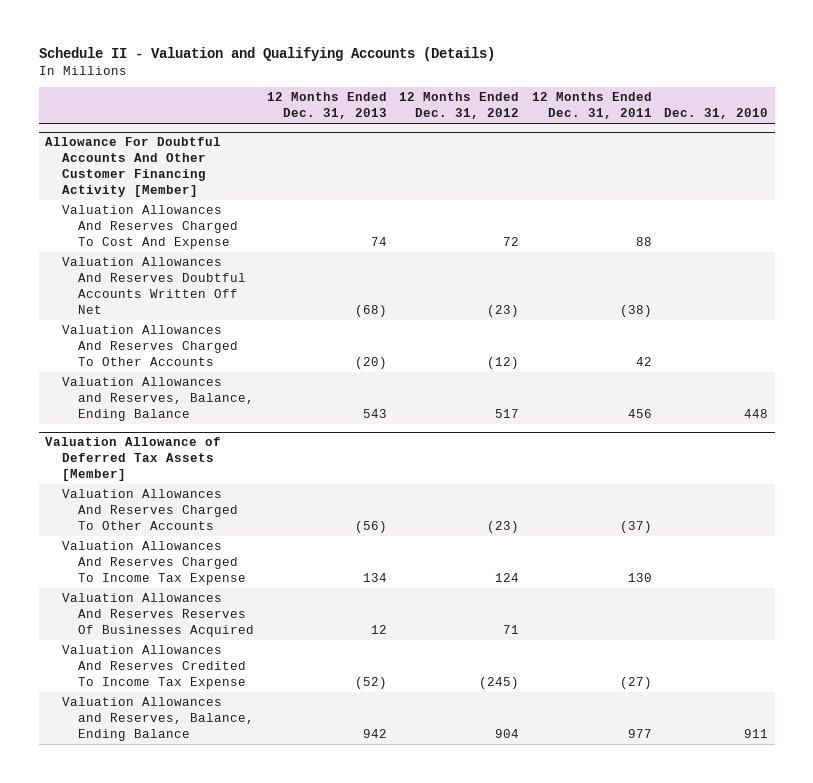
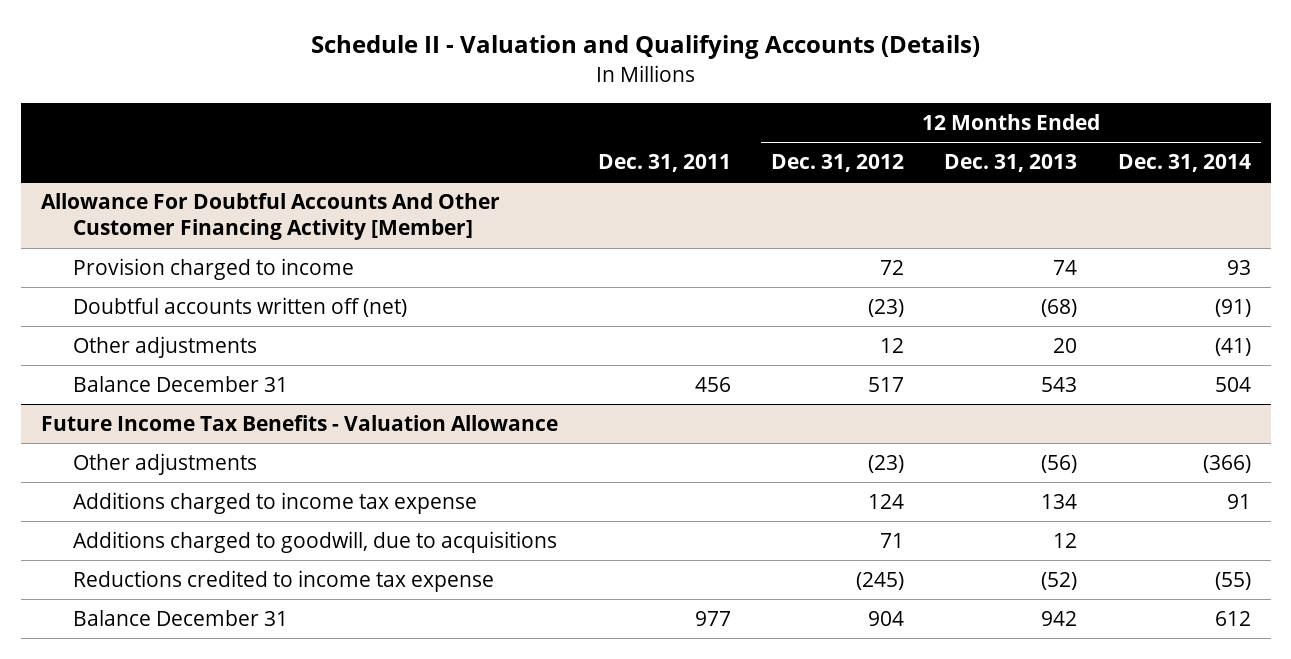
[531,92,652,120] 12 Months Ended Dec. 31, 2011 -> none
[664,108,769,120] Dec. 31, 2010 -> none
none -> [597,154,731,173] Dec. 31, 2011
none -> [1117,154,1251,173] Dec. 31, 2014
[61,325,239,367] Valuation Allowances And Reserves Charged To Other Accounts -> none
[45,437,222,482] Valuation Allowance of Deferred Tax Assets [Member] -> none
[61,205,239,250] Valuation Allowances And Reserves Charged To Cost And Expense -> [72,258,354,281] Provision charged to income
[61,257,247,315] Valuation Allowances And Reserves Doubtful Accounts Written Off Net -> [72,297,407,318] Doubtful accounts written off (net)
none -> [72,336,257,359] Other adjustments
[61,377,255,422] Valuation Allowances and Reserves, Balance, Ending Balance -> [72,376,288,393] Balance December 31
none -> [40,415,558,432] Future Income Tax Benefits - Valuation Allowance
[61,489,239,531] Valuation Allowances And Reserves Charged To Other Accounts -> [72,453,257,476] Other adjustments
[61,541,247,586] Valuation Allowances And Reserves Charged To Income Tax Expense -> [72,492,477,515] Additions charged to income tax expense
[61,593,255,638] Valuation Allowances And Reserves Reserves Of Businesses Acquired -> [72,531,557,554] Additions charged to goodwill, due to acquisitions
[61,645,247,690] Valuation Allowances And Reserves Credited To Income Tax Expense -> [72,570,494,593] Reductions credited to income tax expense
[61,697,255,742] Valuation Allowances and Reserves, Balance, Ending Balance -> [72,610,288,627] Balance December 31

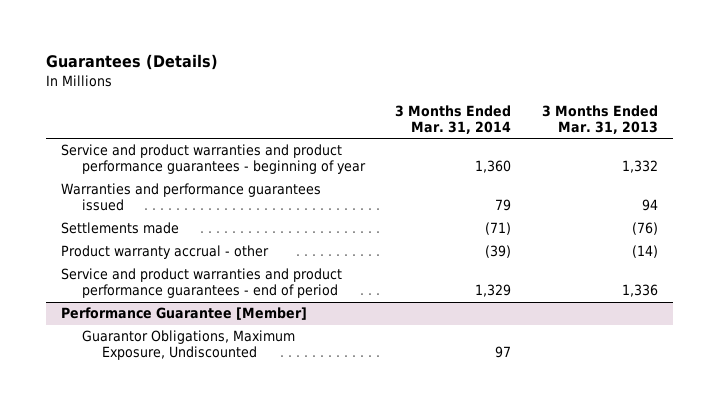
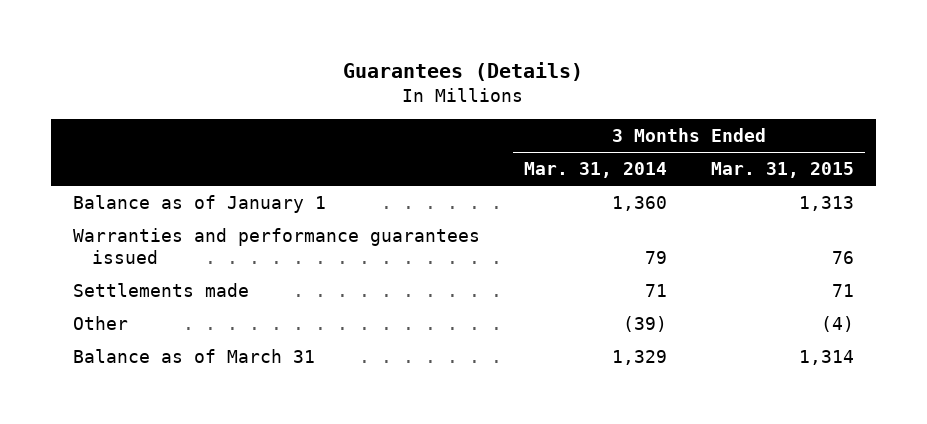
[542,104,659,134] 3 Months Ended Mar. 31, 2013 -> none
none -> [710,162,854,179] Mar. 31, 2015
[61,144,366,175] Service and product warranties and product performance guarantees - beginning of year -> [72,194,326,213] Balance as of January 1
[61,307,308,321] Performance Guarantee [Member] -> none
[81,330,295,361] Guarantor Obligations, Maximum Exposure, Undiscounted -> none
[485,222,512,236] (71) -> [644,283,667,297] 71
[61,245,270,260] Product warranty accrual - other -> [72,315,128,330] Other
[61,268,343,299] Service and product warranties and product performance guarantees - end of period -> [72,348,315,363] Balance as of March 31

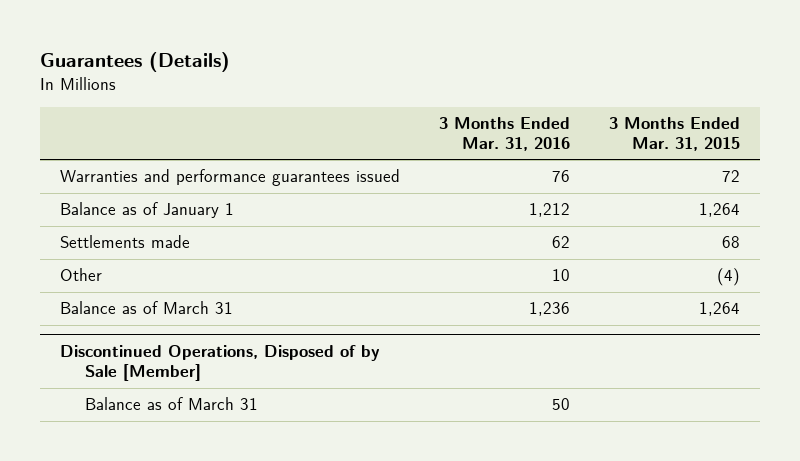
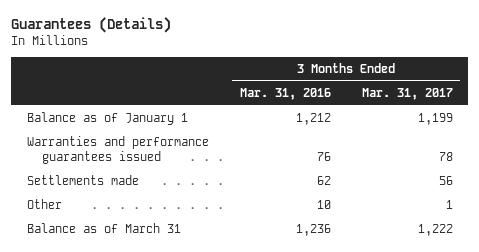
[608,117,740,151] 3 Months Ended Mar. 31, 2015 -> none
none -> [361,87,453,100] Mar. 31, 2017
[59,169,400,187] Warranties and performance guarantees issued -> [26,136,209,165] Warranties and performance guarantees issued
[59,345,380,382] Discontinued Operations, Disposed of by Sale [Member] -> none
[85,397,259,411] Balance as of March 31 -> none

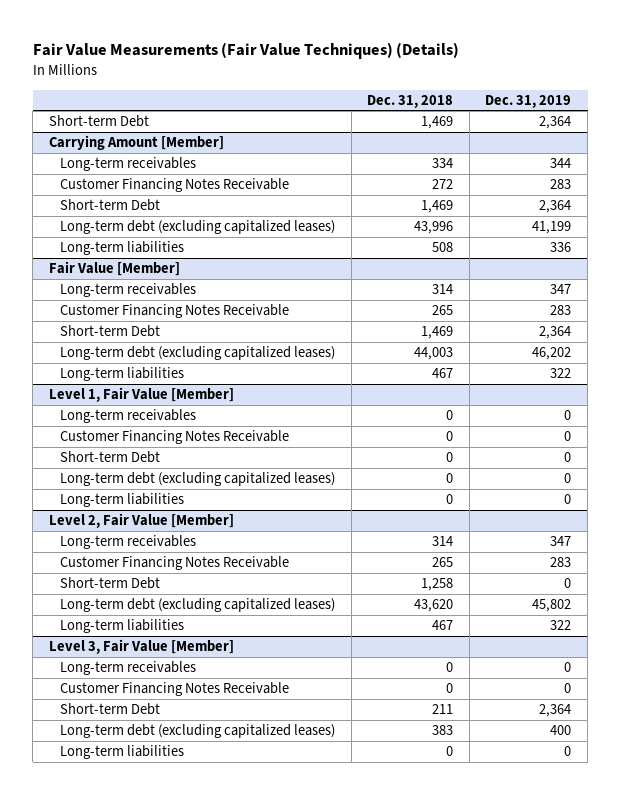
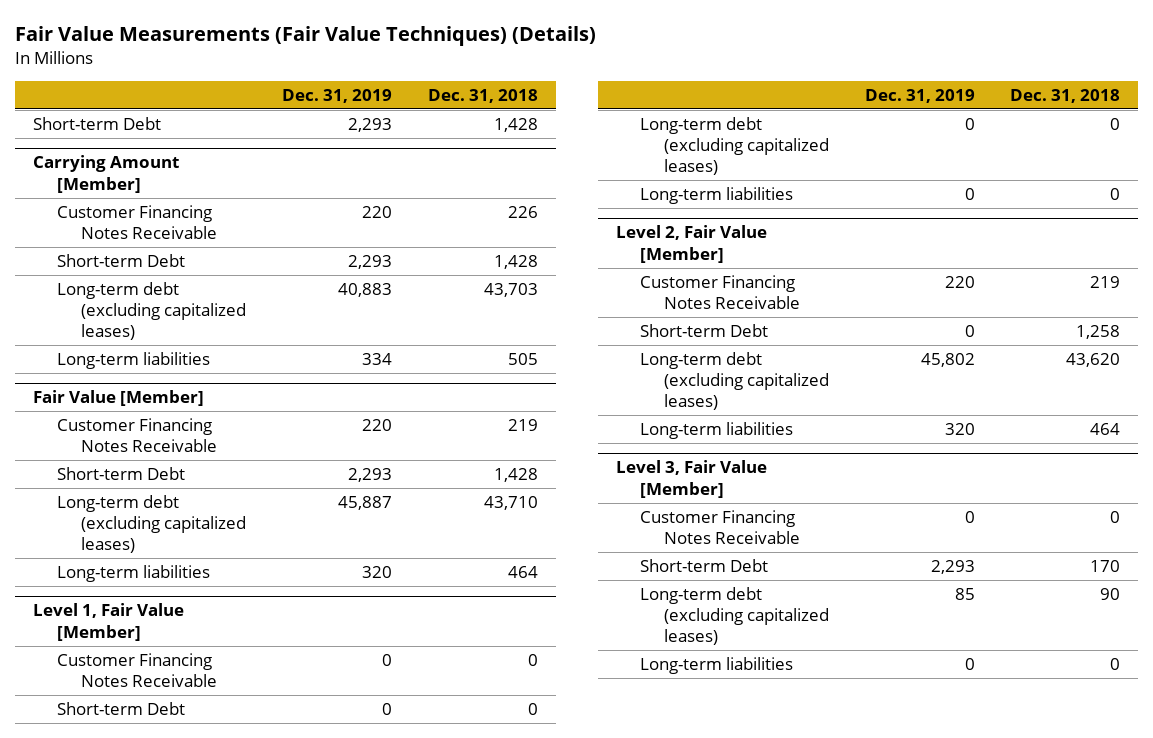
[421,116,454,130] 1,469 -> [493,117,538,132] 1,428
[539,116,572,130] 2,364 -> [347,117,392,132] 2,293
[60,157,197,172] Long-term receivables -> none
[432,179,454,190] 272 -> [507,205,538,218] 226
[550,179,572,190] 283 -> [361,205,392,218] 220
[421,200,454,214] 1,469 -> [493,254,538,269] 1,428
[539,200,572,214] 2,364 -> [347,254,392,269] 2,293
[414,221,454,235] 43,996 -> [483,282,538,297] 43,703
[532,221,572,235] 41,199 -> [337,282,392,297] 40,883
[432,242,454,253] 508 -> [507,352,538,365] 505
[550,242,572,253] 336 -> [361,352,392,365] 334
[60,283,197,298] Long-term receivables -> none
[432,305,454,316] 265 -> [507,418,538,431] 219
[550,305,572,316] 283 -> [361,418,392,431] 220
[421,326,454,340] 1,469 -> [493,467,538,482] 1,428
[539,326,572,340] 2,364 -> [347,467,392,482] 2,293
[414,347,454,361] 44,003 -> [483,495,538,510] 43,710
[532,347,572,361] 46,202 -> [337,495,392,510] 45,887
[432,368,454,379] 467 -> [507,565,538,578] 464
[550,368,572,379] 322 -> [361,565,392,578] 320
[60,409,197,424] Long-term receivables -> none
[60,535,197,550] Long-term receivables -> none
[432,557,454,568] 265 -> [1090,275,1121,288] 219
[550,557,572,568] 283 -> [944,275,975,288] 220
[432,620,454,631] 467 -> [1090,422,1121,435] 464
[550,620,572,631] 322 -> [944,422,975,435] 320
[60,661,197,676] Long-term receivables -> none
[432,704,454,715] 211 -> [1090,559,1121,572] 170
[539,704,572,718] 2,364 -> [930,559,975,574] 2,293
[432,725,454,736] 383 -> [1100,587,1121,600] 90
[550,725,572,736] 400 -> [954,587,975,600] 85

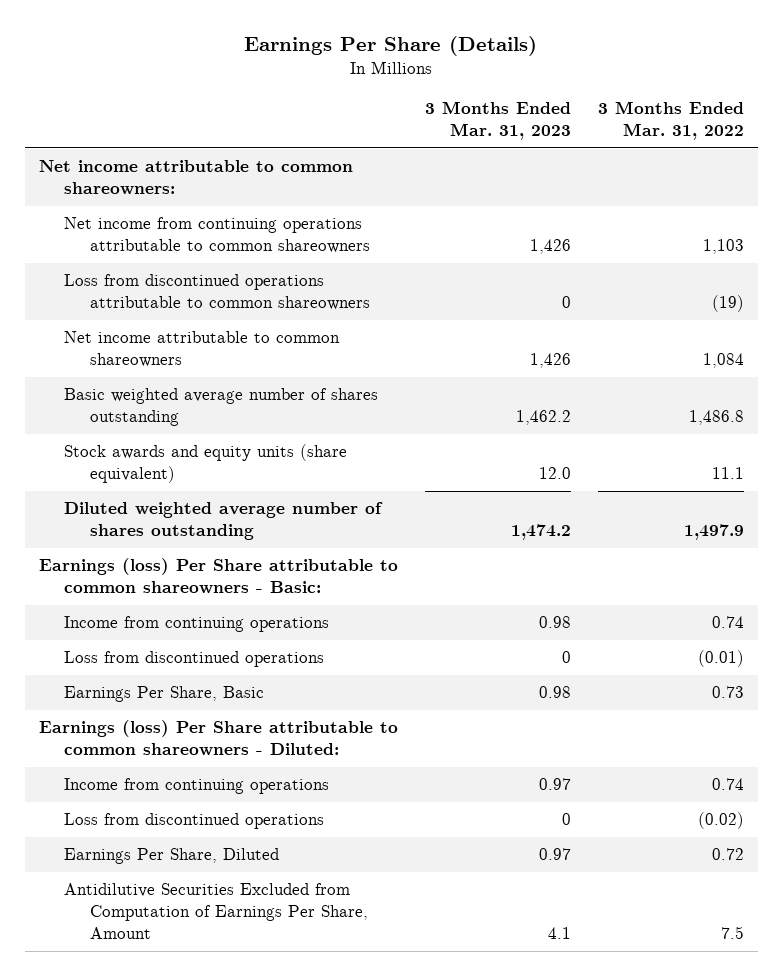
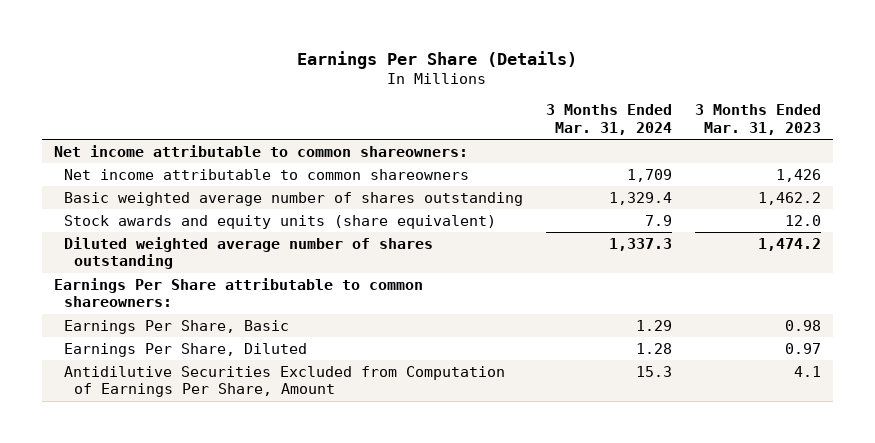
[598,101,745,141] 3 Months Ended Mar. 31, 2022 -> none
none -> [546,104,673,136] 3 Months Ended Mar. 31, 2024
[64,217,370,254] Net income from continuing operations attributable to common shareowners -> none
[64,274,370,311] Loss from discontinued operations attributable to common shareowners -> none
[64,616,330,633] Income from continuing operations -> none
[64,651,325,668] Loss from discontinued operations -> none
[38,558,398,595] Earnings (loss) Per Share attributable to common shareowners - Basic: -> [53,277,423,308] Earnings Per Share attributable to common shareowners:
[38,720,398,757] Earnings (loss) Per Share attributable to common shareowners - Diluted: -> none
[64,778,330,795] Income from continuing operations -> none
[64,813,325,830] Loss from discontinued operations -> none

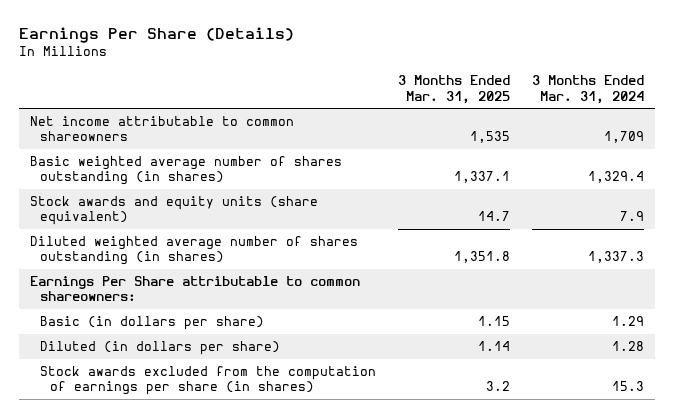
[695,104,822,136] 3 Months Ended Mar. 31, 2023 -> none
none -> [397,75,510,104] 3 Months Ended Mar. 31, 2025
[53,144,468,157] Net income attributable to common shareowners: -> none
[63,191,523,206] Basic weighted average number of shares outstanding -> [30,156,343,186] Basic weighted average number of shares outstanding (in shares)
[63,236,433,270] Diluted weighted average number of shares outstanding -> [30,236,359,266] Diluted weighted average number of shares outstanding (in shares)
[63,319,289,334] Earnings Per Share, Basic -> [40,316,265,331] Basic (in dollars per share)
[63,342,307,357] Earnings Per Share, Diluted -> [40,341,281,356] Diluted (in dollars per share)
[63,365,505,398] Antidilutive Securities Excluded from Computation of Earnings Per Share, Amount -> [40,366,377,396] Stock awards excluded from the computation of earnings per share (in shares)

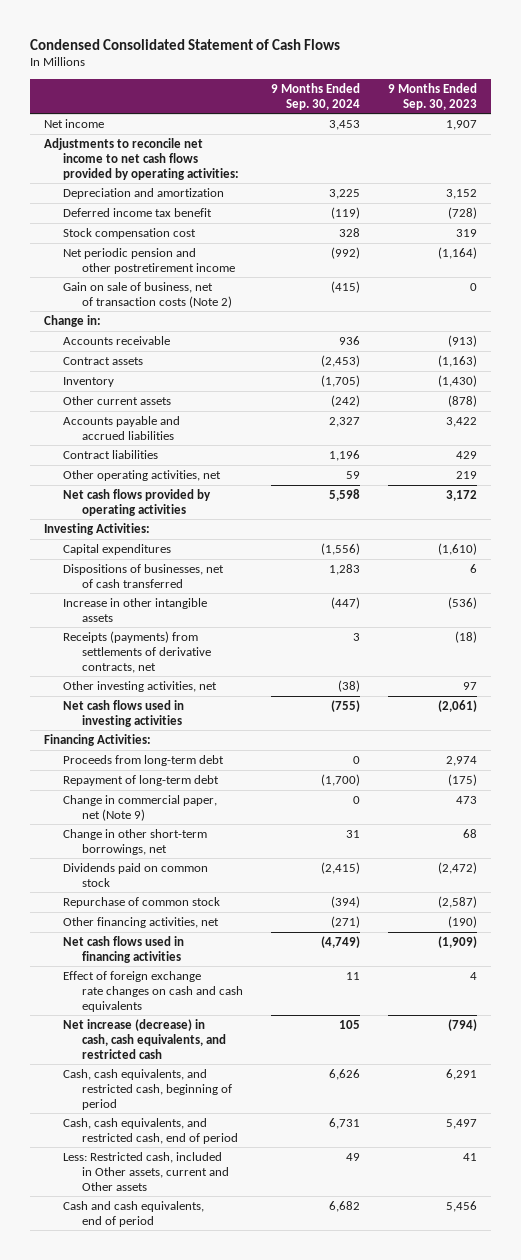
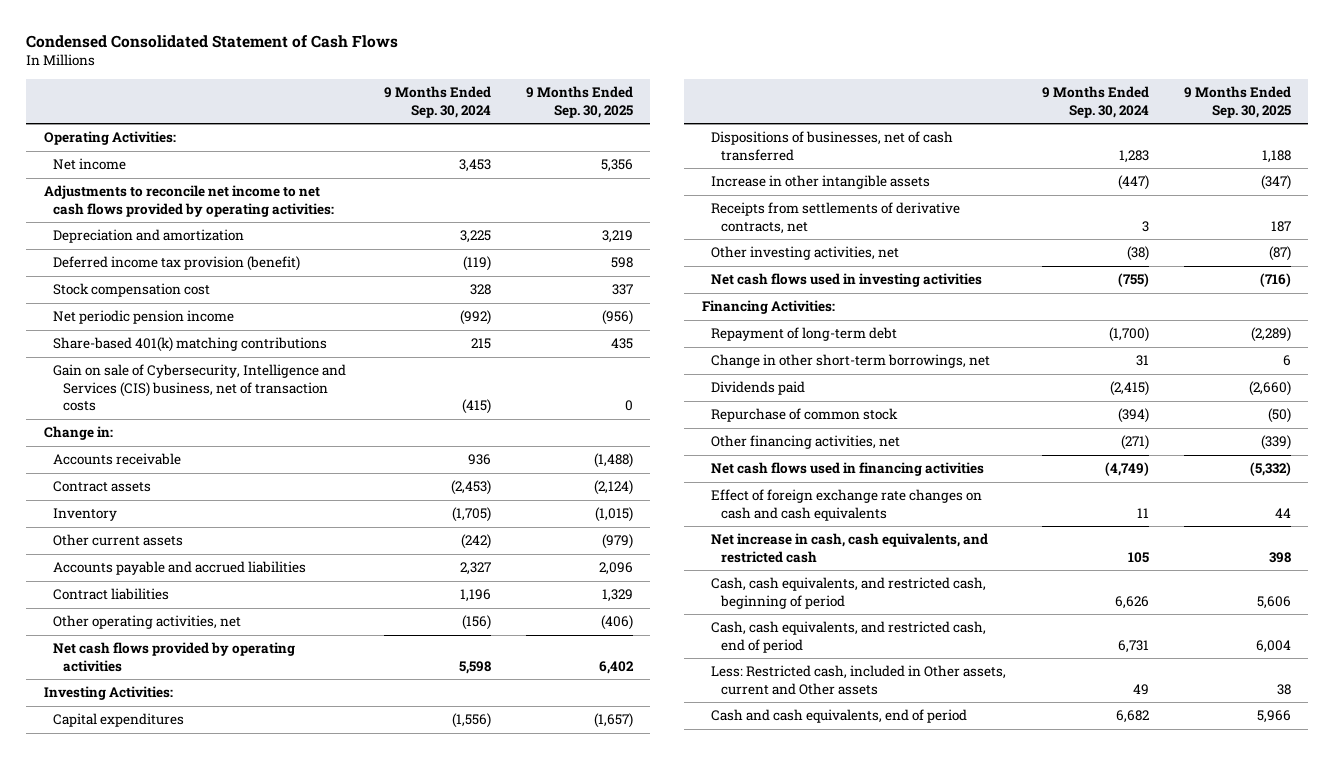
[387,82,477,110] 9 Months Ended Sep. 30, 2023 -> none
none -> [525,86,633,118] 9 Months Ended Sep. 30, 2025
none -> [43,131,176,146] Operating Activities:
[62,207,212,217] Deferred income tax benefit -> [53,256,301,272] Deferred income tax provision (benefit)
[62,247,235,274] Net periodic pension and other postretirement income -> [53,310,235,325] Net periodic pension income
none -> [53,337,328,353] Share-based 401(k) matching contributions
[62,281,232,308] Gain on sale of business, net of transaction costs (Note 2) -> [53,364,347,411] Gain on sale of Cybersecurity, Intelligence and Services (CIS) business, net of transaction costs
[345,470,360,479] 59 -> [461,615,491,631] (156)
[62,630,211,673] Receipts (payments) from settlements of derivative contracts, net -> [711,202,961,234] Receipts from settlements of derivative contracts, net
[62,754,224,766] Proceeds from long-term debt -> none
[62,794,217,821] Change in commercial paper, net (Note 9) -> none
[62,862,208,887] Dividends paid on common stock -> [711,381,806,396] Dividends paid
[62,1018,226,1059] Net increase (decrease) in cash, cash equivalents, and restricted cash -> [711,533,989,563] Net increase in cash, cash equivalents, and restricted cash

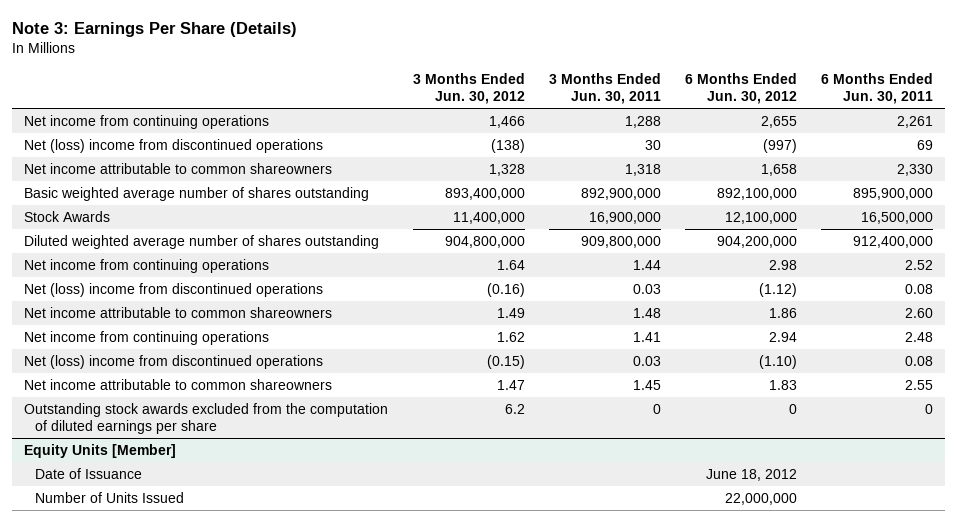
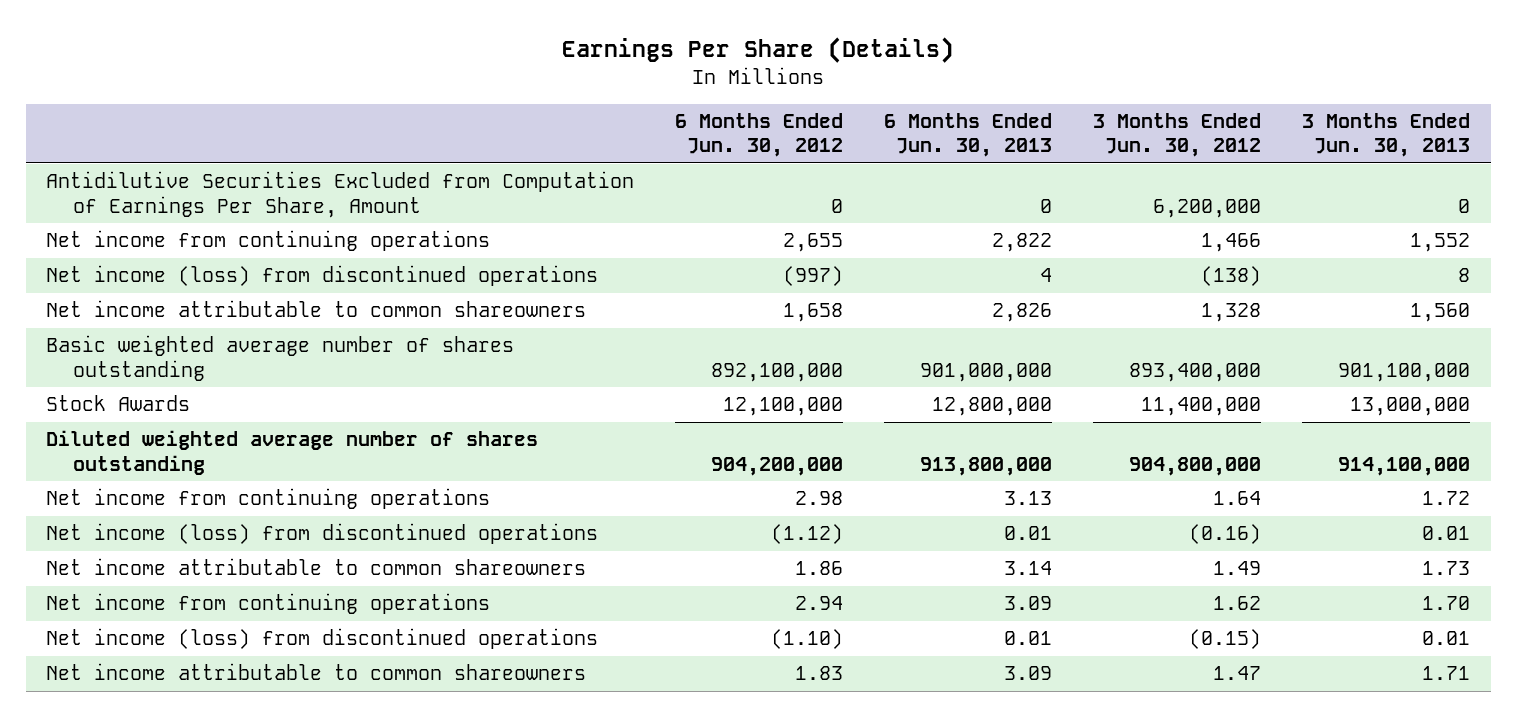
[12,22,298,38] Note 3: Earnings Per Share (Details) -> [562,36,955,63] Earnings Per Share (Details)
[548,73,661,105] 3 Months Ended Jun. 30, 2011 -> none
[821,73,934,105] 6 Months Ended Jun. 30, 2011 -> none
none -> [884,112,1053,158] 6 Months Ended Jun. 30, 2013
none -> [1302,112,1471,158] 3 Months Ended Jun. 30, 2013
none -> [46,171,635,218] Antidilutive Securities Excluded from Computation of Earnings Per Share, Amount
[24,138,324,153] Net (loss) income from discontinued operations -> [46,265,599,287] Net income (loss) from discontinued operations
[24,282,324,297] Net (loss) income from discontinued operations -> [46,523,599,545] Net income (loss) from discontinued operations
[24,354,324,369] Net (loss) income from discontinued operations -> [46,628,599,650] Net income (loss) from discontinued operations
[24,402,389,434] Outstanding stock awards excluded from the computation of diluted earnings per share -> none
[24,443,177,458] Equity Units [Member] -> none
[34,467,142,479] Date of Issuance -> none
[34,491,184,503] Number of Units Issued -> none

